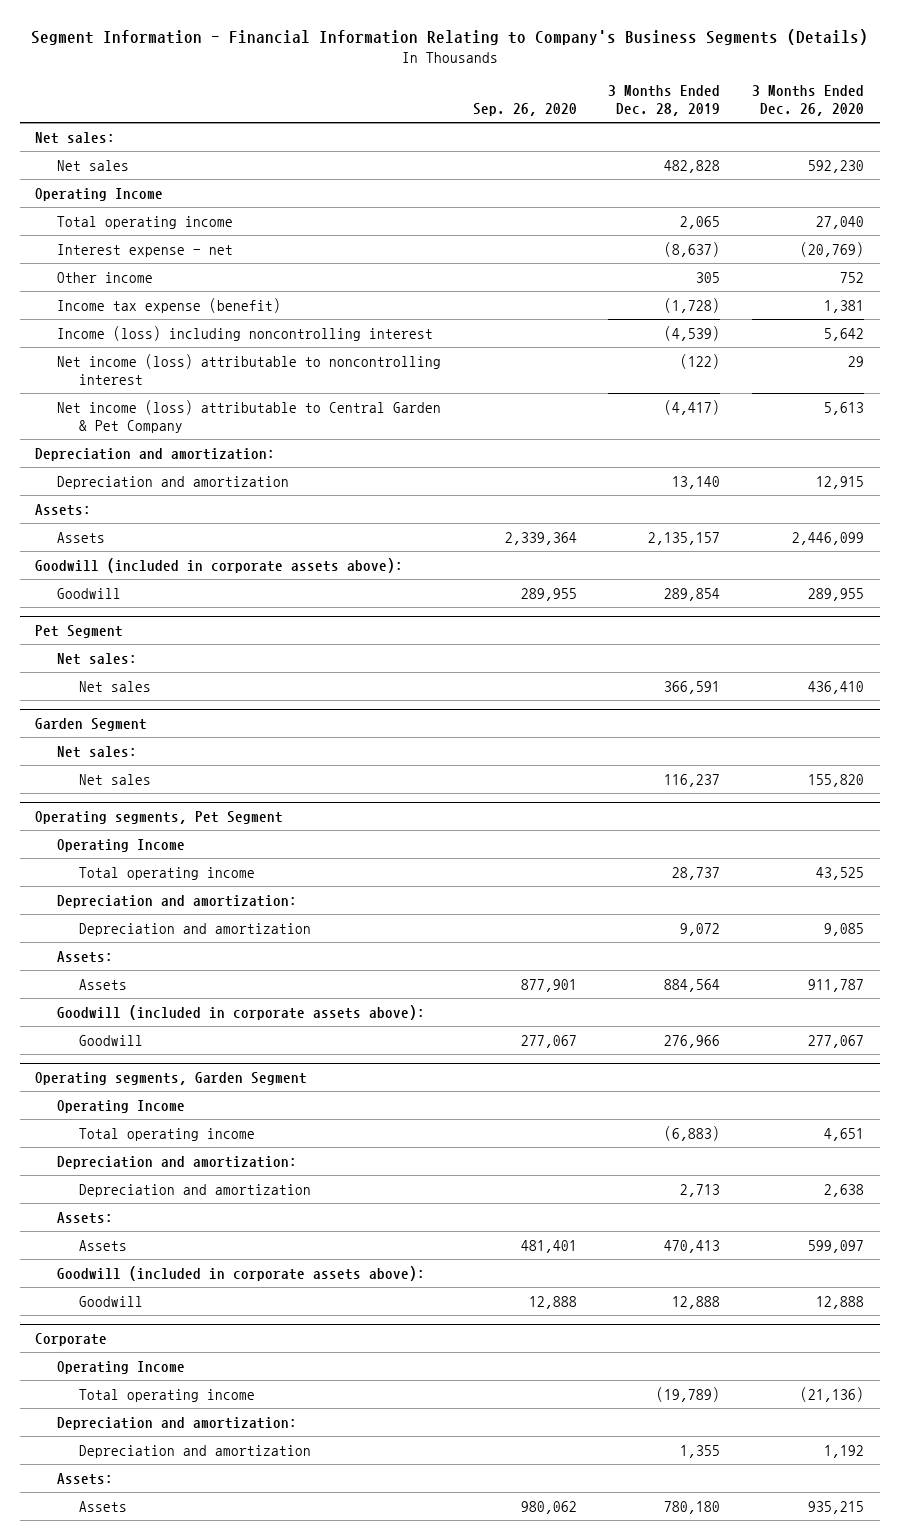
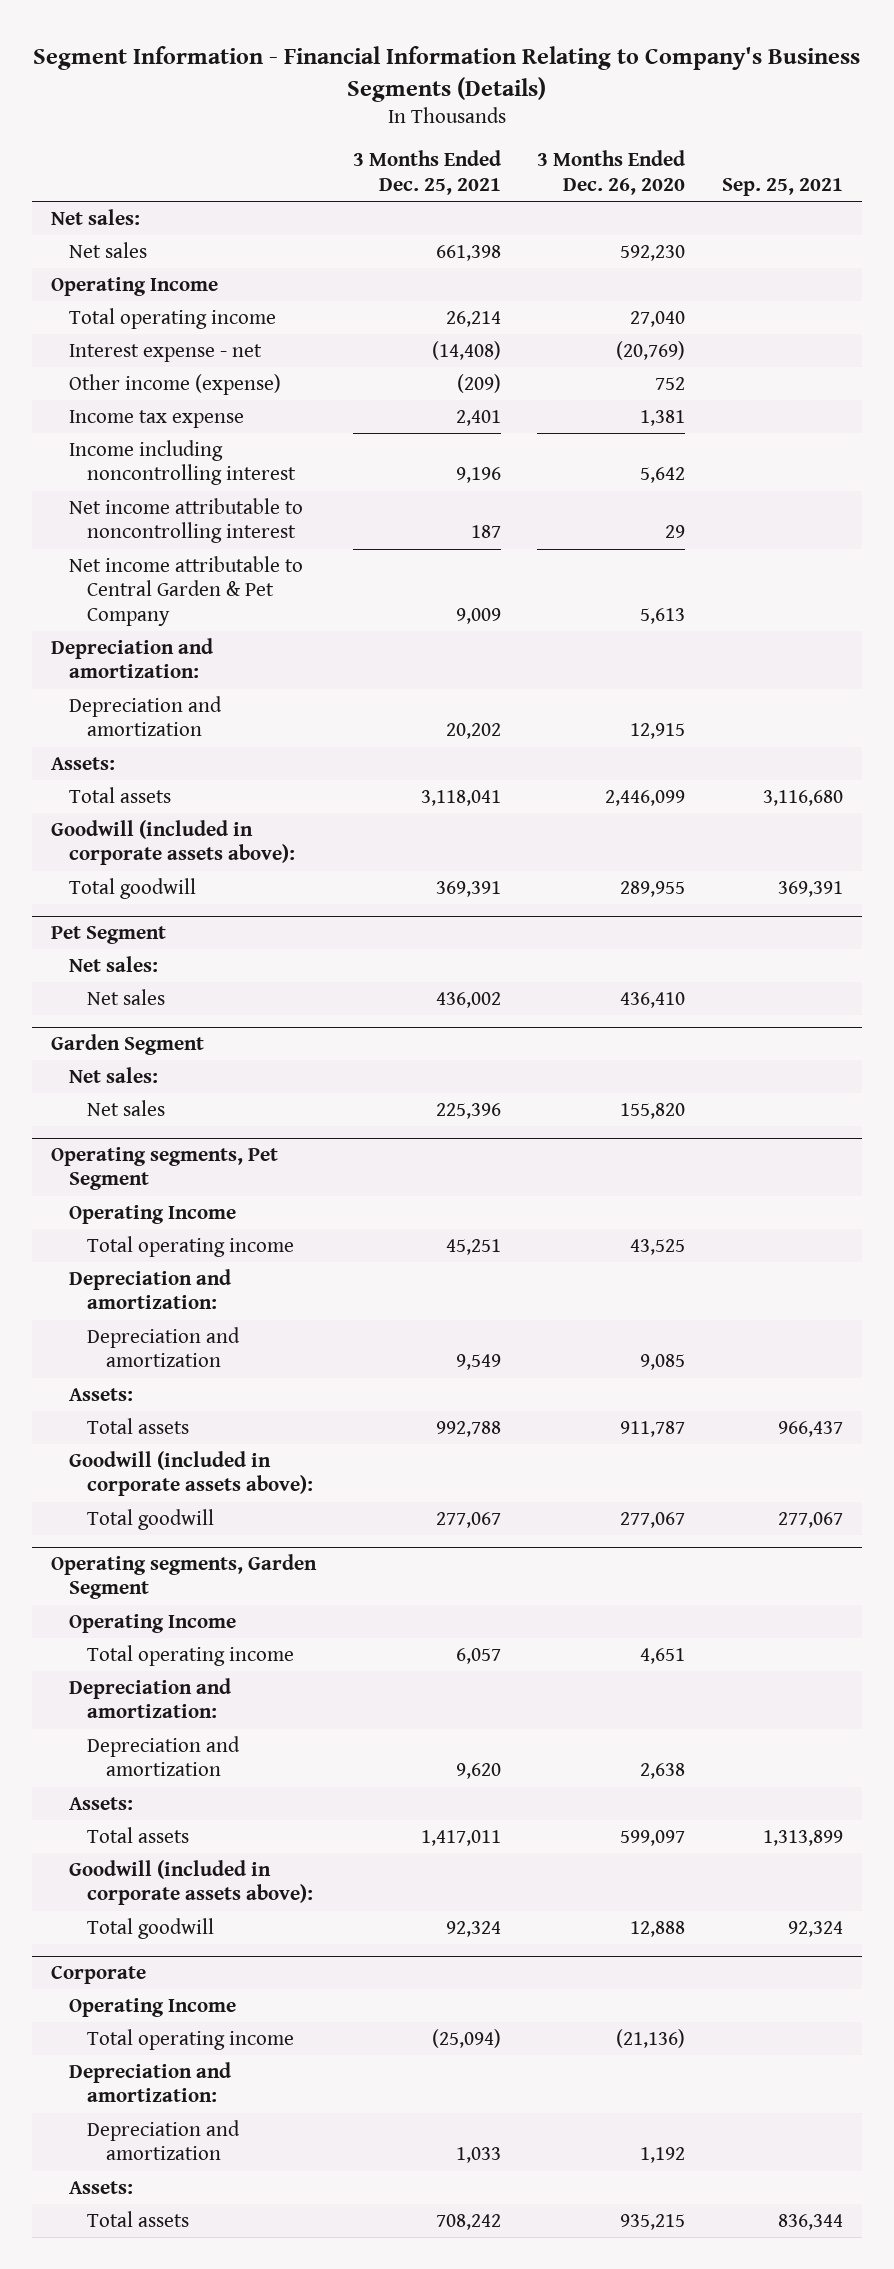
[472,103,577,117] Sep. 26, 2020 -> none
[608,85,721,117] 3 Months Ended Dec. 28, 2019 -> none
none -> [352,150,501,195] 3 Months Ended Dec. 25, 2021
none -> [722,177,844,196] Sep. 25, 2021
[56,271,153,283] Other income -> [69,373,282,395] Other income (expense)
[56,297,281,313] Income tax expense (benefit) -> [69,409,245,428] Income tax expense
[56,325,433,341] Income (loss) including noncontrolling interest -> [69,439,297,486] Income including noncontrolling interest
[56,353,441,385] Net income (loss) attributable to noncontrolling interest -> [69,497,304,544] Net income attributable to noncontrolling interest
[56,399,441,433] Net income (loss) attributable to Central Garden & Pet Company -> [69,555,304,626] Net income attributable to Central Garden & Pet Company
[56,531,105,543] Assets -> [69,786,172,803] Total assets
[56,587,121,599] Goodwill -> [69,877,197,899] Total goodwill
[78,978,127,990] Assets -> [87,1417,190,1434] Total assets
[78,1034,143,1046] Goodwill -> [87,1508,215,1530] Total goodwill
[78,1239,127,1251] Assets -> [87,1826,190,1843] Total assets
[78,1295,143,1307] Goodwill -> [87,1917,215,1939] Total goodwill
[78,1500,127,1512] Assets -> [87,2210,190,2227] Total assets

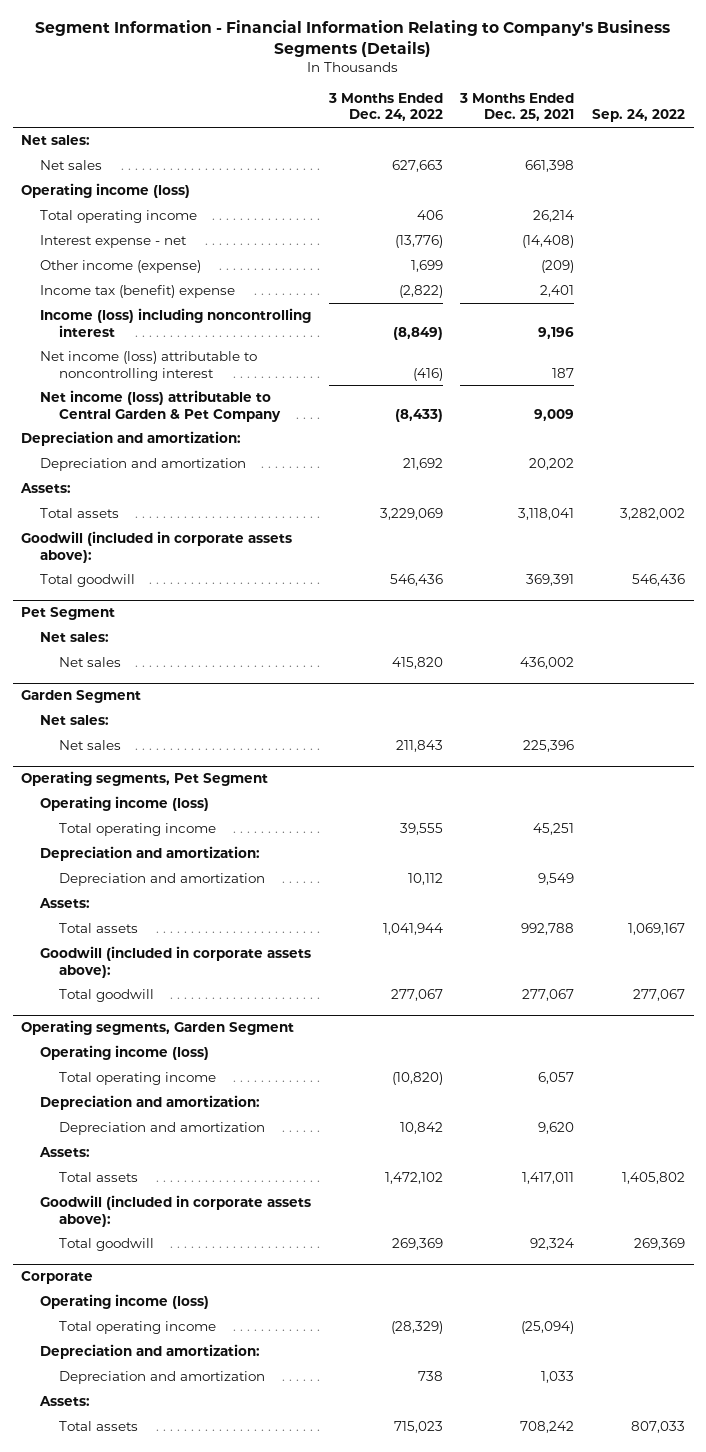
[537,150,686,195] 3 Months Ended Dec. 26, 2020 -> none
[722,177,844,196] Sep. 25, 2021 -> none
none -> [327,92,443,122] 3 Months Ended Dec. 24, 2022
none -> [591,109,685,123] Sep. 24, 2022
[50,276,218,296] Operating Income -> [21,183,191,199] Operating income (loss)
[69,409,245,428] Income tax expense -> [40,285,236,299] Income tax (benefit) expense
[69,439,297,486] Income including noncontrolling interest -> [40,308,312,337] Income (loss) including noncontrolling interest
[69,497,304,544] Net income attributable to noncontrolling interest -> [40,351,258,381] Net income (loss) attributable to noncontrolling interest
[69,555,304,626] Net income attributable to Central Garden & Pet Company -> [40,390,282,422] Net income (loss) attributable to Central Garden & Pet Company
[69,1204,237,1224] Operating Income -> [40,796,210,812] Operating income (loss)
[69,1613,237,1633] Operating Income -> [40,1045,210,1061] Operating income (loss)
[69,1997,237,2017] Operating Income -> [40,1294,210,1310] Operating income (loss)

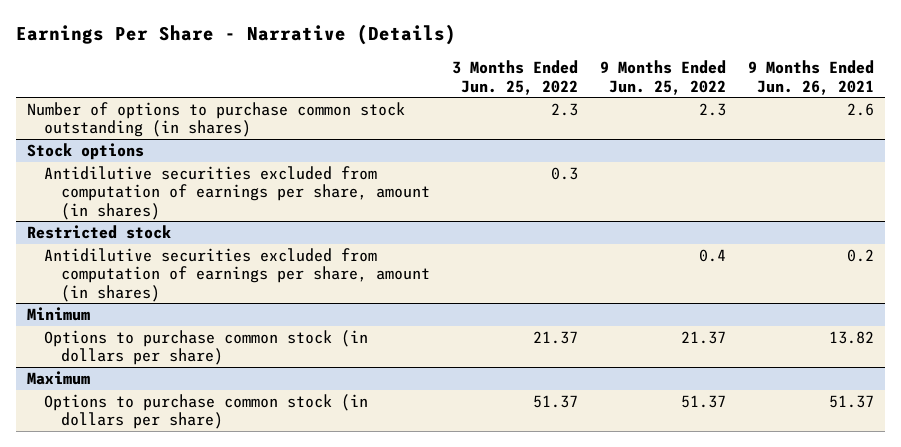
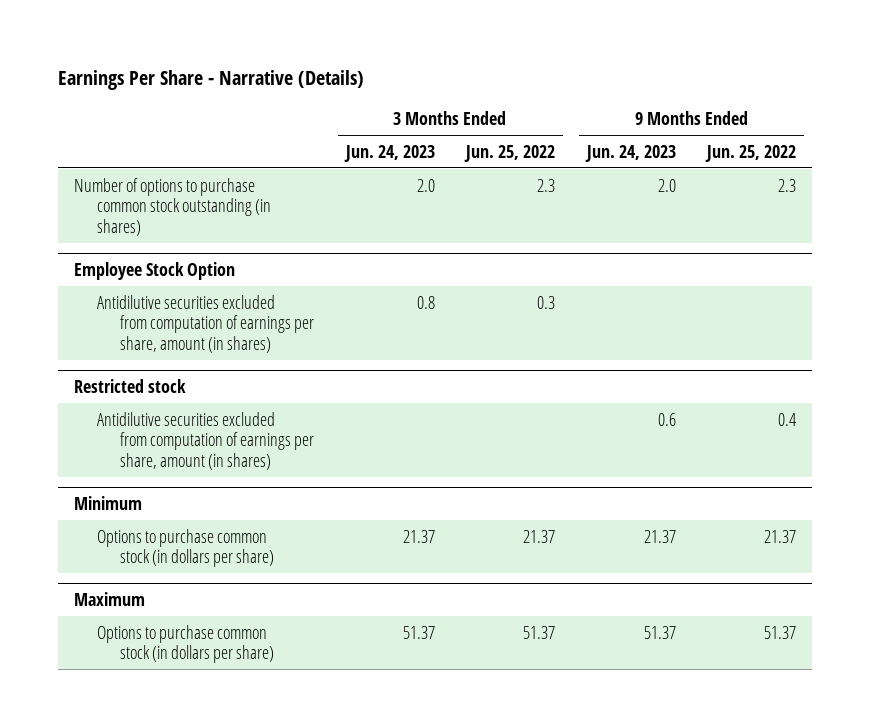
[747,60,874,95] 9 Months Ended Jun. 26, 2021 -> none
none -> [343,144,435,162] Jun. 24, 2023
none -> [584,144,676,162] Jun. 24, 2023
[26,142,144,160] Stock options -> [73,261,235,280] Employee Stock Option

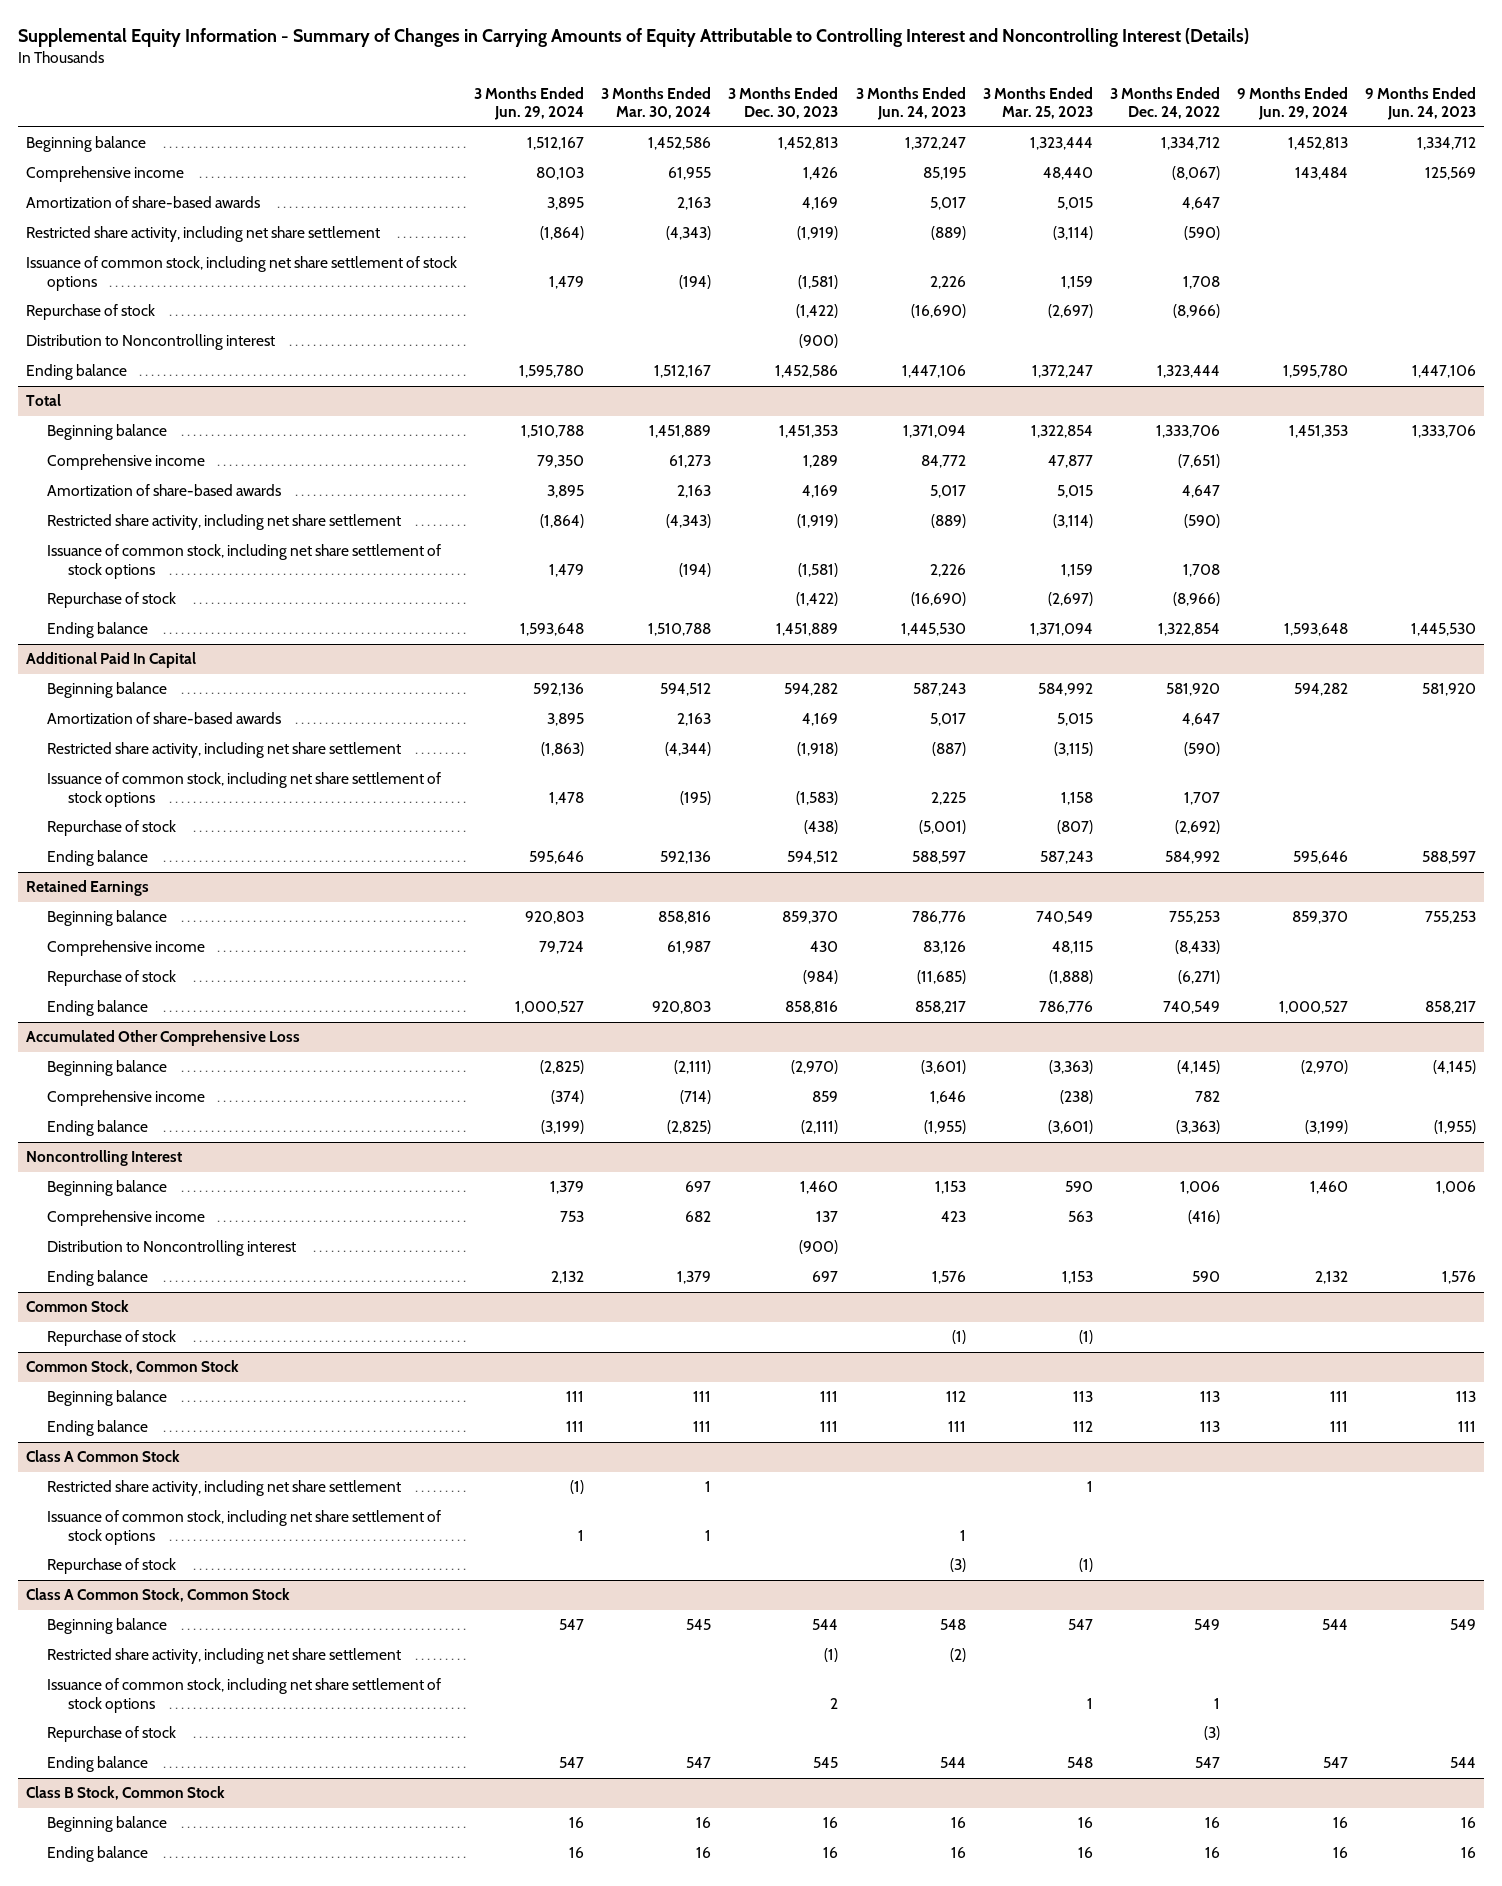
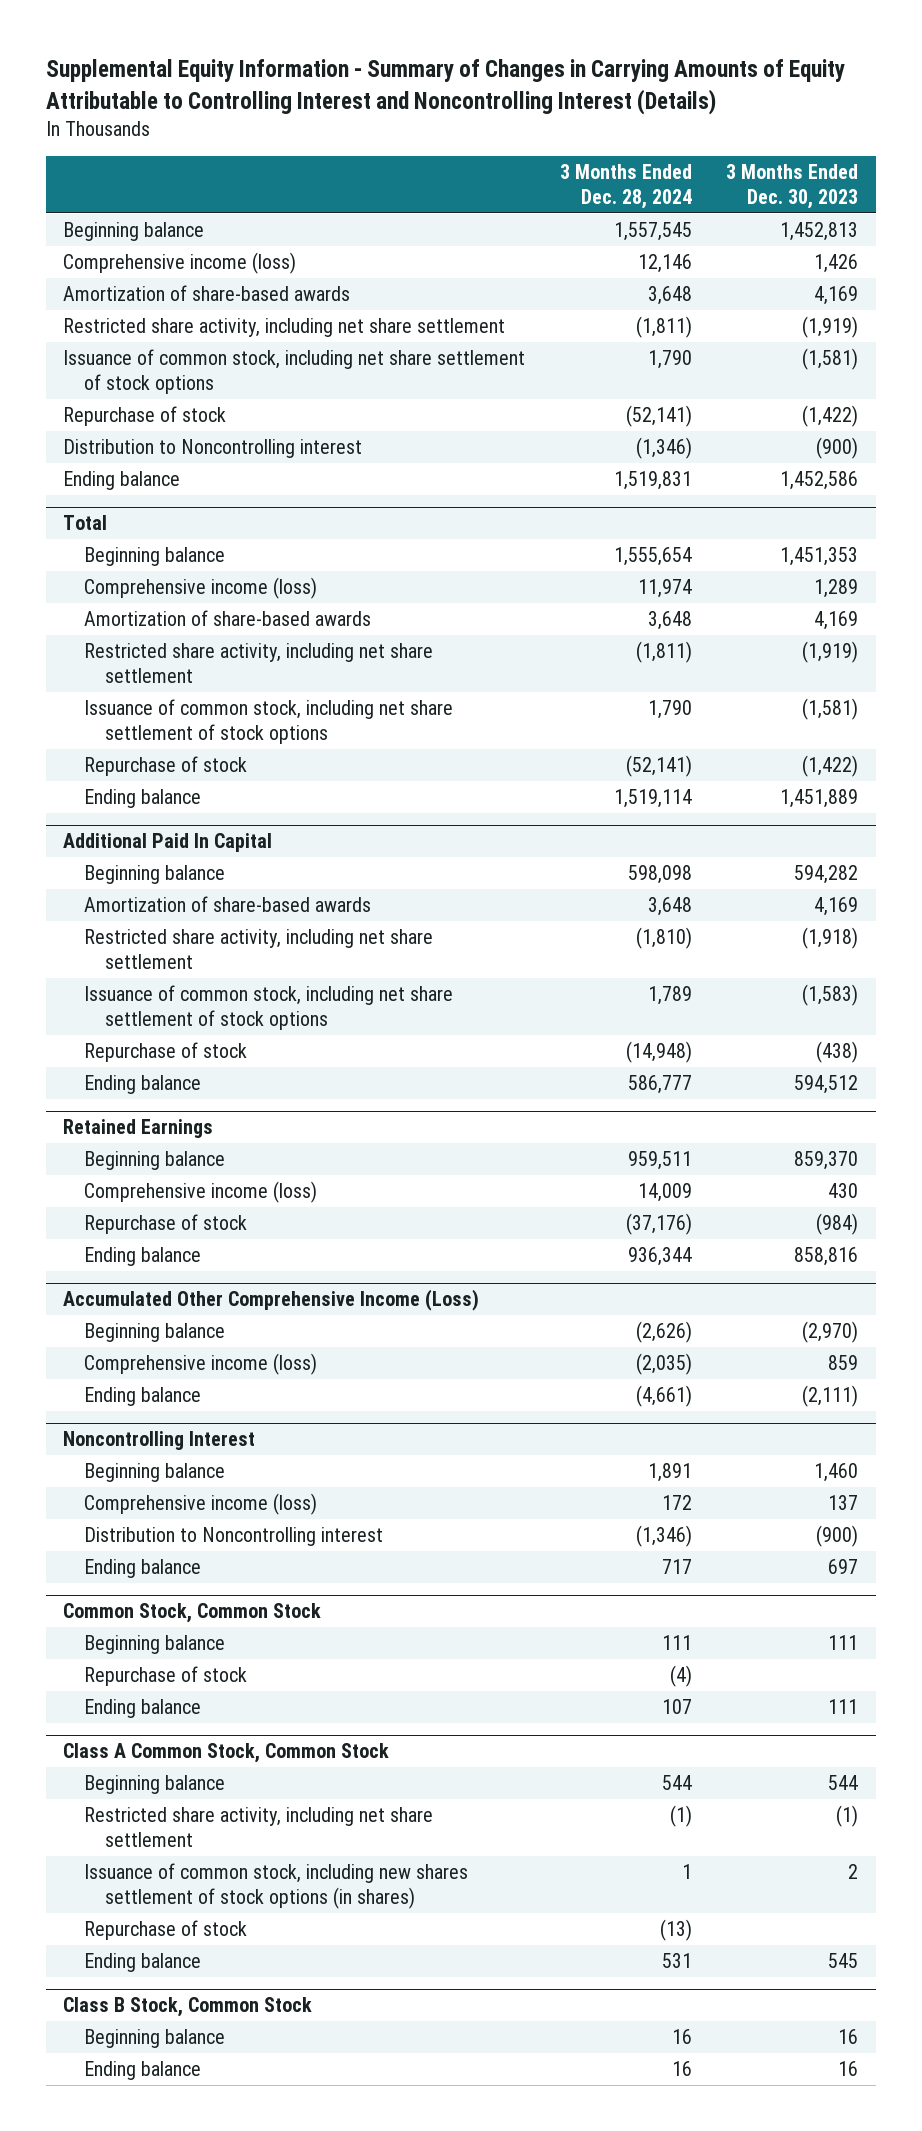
[474,86,585,121] 3 Months Ended Jun. 29, 2024 -> none
[601,86,712,120] 3 Months Ended Mar. 30, 2024 -> none
[855,86,966,121] 3 Months Ended Jun. 24, 2023 -> none
[982,86,1093,120] 3 Months Ended Mar. 25, 2023 -> none
[1109,86,1220,120] 3 Months Ended Dec. 24, 2022 -> none
[1236,86,1348,121] 9 Months Ended Jun. 29, 2024 -> none
[1364,86,1476,121] 9 Months Ended Jun. 24, 2023 -> none
none -> [559,164,692,210] 3 Months Ended Dec. 28, 2024
[26,166,185,183] Comprehensive income -> [63,252,297,275] Comprehensive income (loss)
[47,454,206,471] Comprehensive income -> [84,577,318,600] Comprehensive income (loss)
[47,940,206,957] Comprehensive income -> [84,1181,318,1204] Comprehensive income (loss)
[26,1030,301,1047] Accumulated Other Comprehensive Loss -> [63,1289,480,1312] Accumulated Other Comprehensive Income (Loss)
[47,1090,206,1107] Comprehensive income -> [84,1353,318,1376] Comprehensive income (loss)
[47,1210,206,1227] Comprehensive income -> [84,1493,318,1516] Comprehensive income (loss)
[26,1300,130,1313] Common Stock -> none
[47,1330,177,1347] Repurchase of stock -> none
[26,1450,181,1463] Class A Common Stock -> none
[47,1480,402,1497] Restricted share activity, including net share settlement -> none
[47,1510,442,1545] Issuance of common stock, including net share settlement of stock options -> none
[47,1420,149,1437] Ending balance -> [84,1699,202,1719] Ending balance
[47,1678,442,1713] Issuance of common stock, including net share settlement of stock options -> [84,1863,469,1909] Issuance of common stock, including new shares settlement of stock options (in shares)

